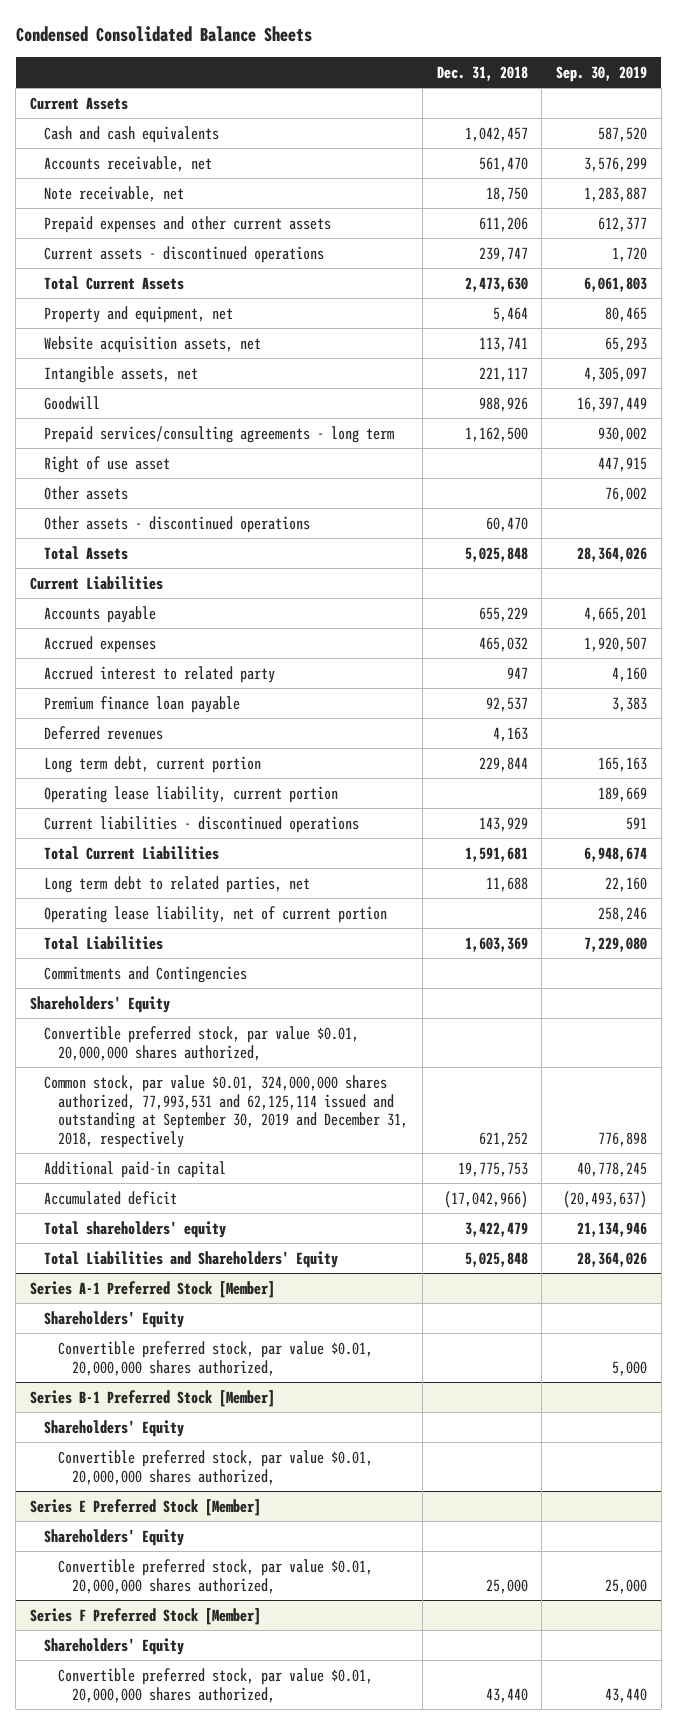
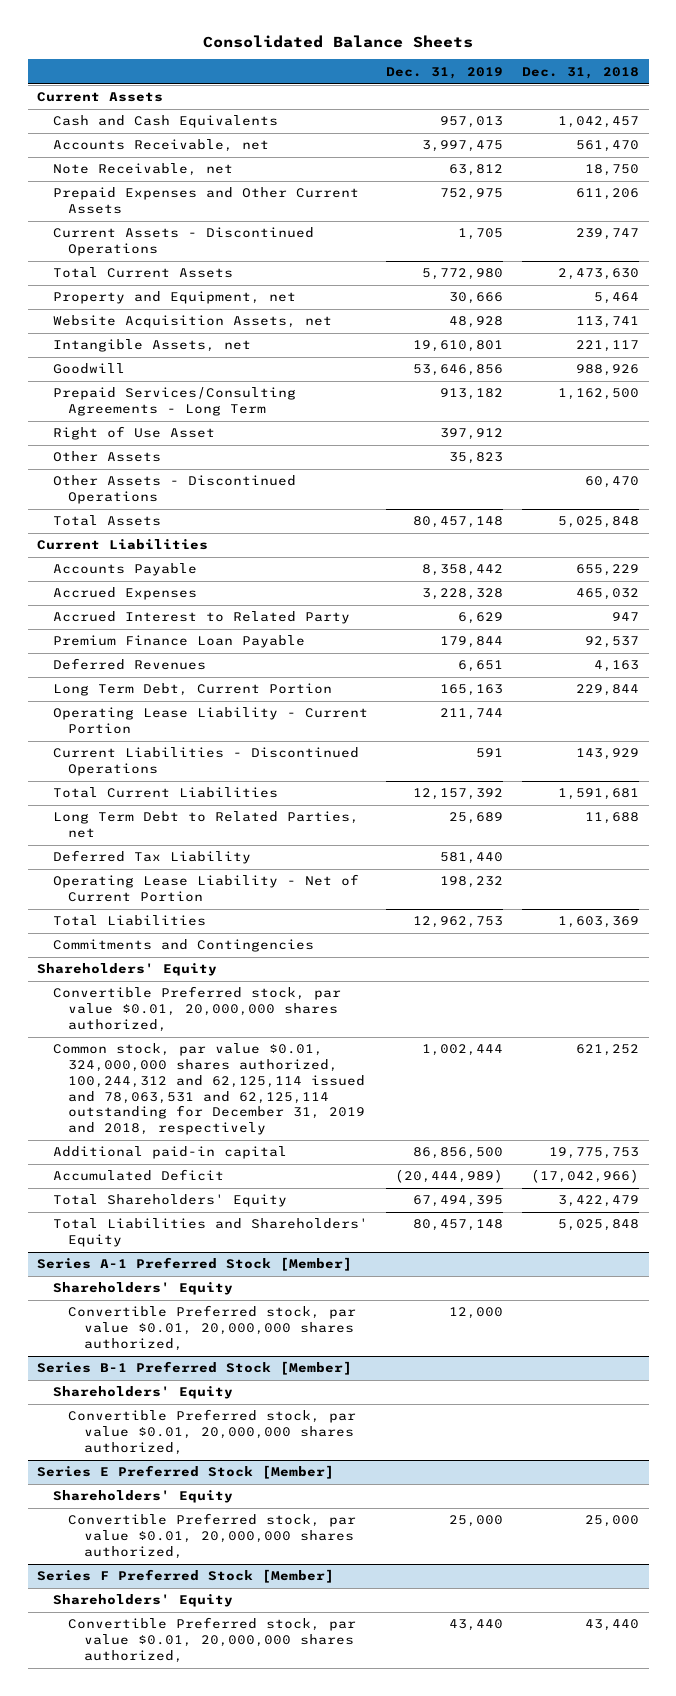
[15,25,312,42] Condensed Consolidated Balance Sheets -> [203,34,474,48] Consolidated Balance Sheets
[555,65,647,82] Sep. 30, 2019 -> none
none -> [386,66,504,79] Dec. 31, 2019
[44,125,220,143] Cash and cash equivalents -> [52,115,278,129] Cash and Cash Equivalents
[44,155,213,172] Accounts receivable, net -> [52,139,269,153] Accounts Receivable, net
[44,185,185,202] Note receivable, net -> [52,163,233,177] Note Receivable, net
[44,215,332,233] Prepaid expenses and other current assets -> [52,187,359,215] Prepaid Expenses and Other Current Assets
[44,245,325,263] Current assets - discontinued operations -> [52,227,314,257] Current Assets - Discontinued Operations
[44,305,234,323] Property and equipment, net -> [52,291,296,305] Property and Equipment, net
[44,335,262,353] Website acquisition assets, net -> [52,315,332,329] Website Acquisition Assets, net
[44,365,199,383] Intangible assets, net -> [52,339,251,353] Intangible Assets, net
[44,425,395,443] Prepaid services/consulting agreements - long term -> [52,387,296,417] Prepaid Services/Consulting Agreements - Long Term
[44,455,171,473] Right of use asset -> [52,426,215,441] Right of Use Asset
[44,485,129,500] Other assets -> [52,451,161,463] Other Assets
[44,515,311,533] Other assets - discontinued operations -> [52,475,296,505] Other Assets - Discontinued Operations
[44,605,157,623] Accounts payable -> [52,563,197,577] Accounts Payable
[44,635,157,653] Accrued expenses -> [52,587,197,601] Accrued Expenses
[44,665,276,683] Accrued interest to related party -> [52,611,350,625] Accrued Interest to Related Party
[44,695,241,713] Premium finance loan payable -> [52,635,305,649] Premium Finance Loan Payable
[44,725,164,740] Deferred revenues -> [52,658,206,671] Deferred Revenues
[44,755,262,773] Long term debt, current portion -> [52,683,332,697] Long Term Debt, Current Portion
[44,785,339,803] Operating lease liability, current portion -> [52,707,368,735] Operating Lease Liability - Current Portion
[44,815,360,833] Current liabilities - discontinued operations -> [52,747,359,777] Current Liabilities - Discontinued Operations
[44,875,311,893] Long term debt to related parties, net -> [52,811,359,839] Long Term Debt to Related Parties, net
none -> [52,850,251,865] Deferred Tax Liability
[44,905,388,923] Operating lease liability, net of current portion -> [52,874,359,903] Operating Lease Liability - Net of Current Portion
[44,1025,360,1061] Convertible preferred stock, par value $0.01, 20,000,000 shares authorized, -> [52,986,341,1032] Convertible Preferred stock, par value $0.01, 20,000,000 shares authorized,
[44,1074,409,1148] Common stock, par value $0.01, 324,000,000 shares authorized, 77,993,531 and 62,125,114 issued and outstanding at September 30, 2019 and December 31, 2018, respectively -> [52,1043,366,1135] Common stock, par value $0.01, 324,000,000 shares authorized, 100,244,312 and 62,125,114 issued and 78,063,531 and 62,125,114 outstanding for December 31, 2019 and 2018, respectively
[44,1190,178,1205] Accumulated deficit -> [52,1169,224,1182] Accumulated Deficit
[44,1220,227,1238] Total shareholders' equity -> [52,1194,287,1208] Total Shareholders' Equity
[58,1340,374,1376] Convertible preferred stock, par value $0.01, 20,000,000 shares authorized, -> [68,1305,357,1351] Convertible Preferred stock, par value $0.01, 20,000,000 shares authorized,
[58,1449,374,1485] Convertible preferred stock, par value $0.01, 20,000,000 shares authorized, -> [68,1409,357,1455] Convertible Preferred stock, par value $0.01, 20,000,000 shares authorized,
[58,1558,374,1594] Convertible preferred stock, par value $0.01, 20,000,000 shares authorized, -> [68,1513,357,1559] Convertible Preferred stock, par value $0.01, 20,000,000 shares authorized,
[58,1667,374,1703] Convertible preferred stock, par value $0.01, 20,000,000 shares authorized, -> [68,1617,357,1663] Convertible Preferred stock, par value $0.01, 20,000,000 shares authorized,

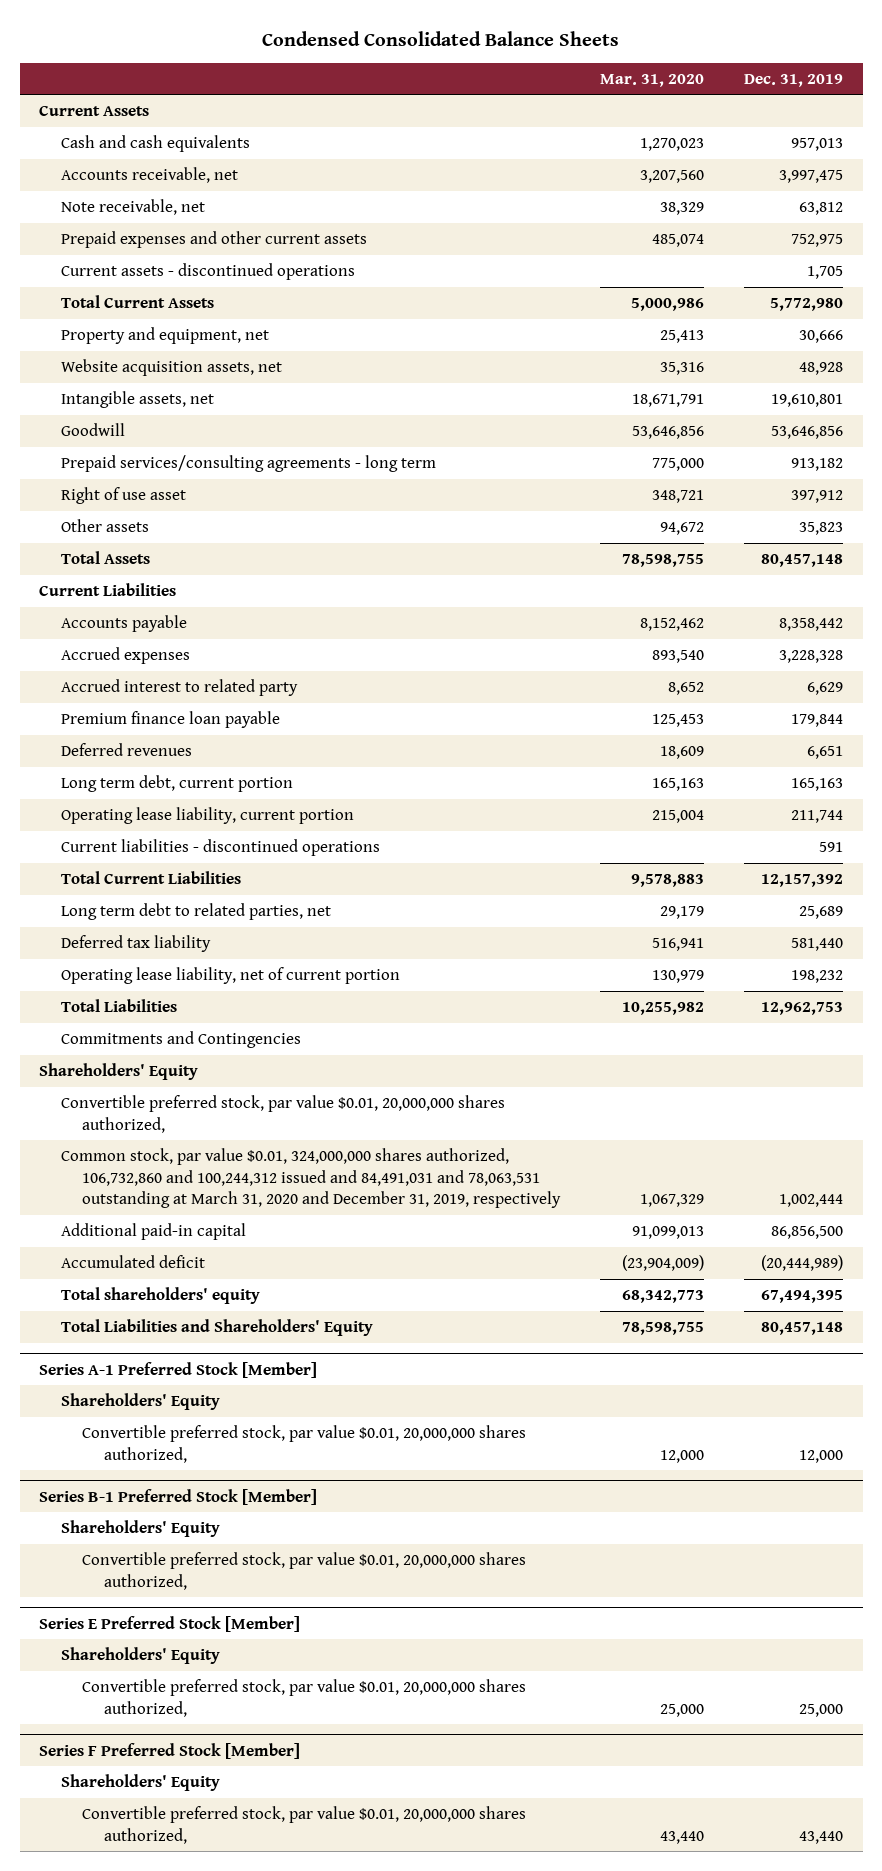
[203,34,474,48] Consolidated Balance Sheets -> [262,30,620,46] Condensed Consolidated Balance Sheets
[522,66,640,79] Dec. 31, 2018 -> none
none -> [600,73,705,87] Mar. 31, 2020
[52,115,278,129] Cash and Cash Equivalents -> [60,135,250,153] Cash and cash equivalents
[52,139,269,153] Accounts Receivable, net -> [60,167,238,184] Accounts receivable, net
[52,163,233,177] Note Receivable, net -> [60,199,205,216] Note receivable, net
[52,187,359,215] Prepaid Expenses and Other Current Assets -> [60,231,367,249] Prepaid expenses and other current assets
[52,227,314,257] Current Assets - Discontinued Operations -> [60,263,355,281] Current assets - discontinued operations
[52,291,296,305] Property and Equipment, net -> [60,327,269,345] Property and equipment, net
[52,315,332,329] Website Acquisition Assets, net -> [60,359,282,377] Website acquisition assets, net
[52,339,251,353] Intangible Assets, net -> [60,391,214,409] Intangible assets, net
[52,475,296,505] Other Assets - Discontinued Operations -> none
[52,387,296,417] Prepaid Services/Consulting Agreements - Long Term -> [60,455,436,473] Prepaid services/consulting agreements - long term
[52,426,215,441] Right of Use Asset -> [60,487,186,505] Right of use asset
[52,451,161,463] Other Assets -> [60,519,149,533] Other assets
[52,563,197,577] Accounts Payable -> [60,615,187,633] Accounts payable
[52,587,197,601] Accrued Expenses -> [60,647,190,665] Accrued expenses
[52,611,350,625] Accrued Interest to Related Party -> [60,679,298,697] Accrued interest to related party
[52,635,305,649] Premium Finance Loan Payable -> [60,711,280,729] Premium finance loan payable
[52,658,206,671] Deferred Revenues -> [60,743,192,757] Deferred revenues
[52,683,332,697] Long Term Debt, Current Portion -> [60,775,293,793] Long term debt, current portion
[52,707,368,735] Operating Lease Liability - Current Portion -> [60,807,354,825] Operating lease liability, current portion
[52,747,359,777] Current Liabilities - Discontinued Operations -> [60,839,380,857] Current liabilities - discontinued operations
[52,811,359,839] Long Term Debt to Related Parties, net -> [60,903,331,921] Long term debt to related parties, net
[52,850,251,865] Deferred Tax Liability -> [60,935,211,953] Deferred tax liability
[52,874,359,903] Operating Lease Liability - Net of Current Portion -> [60,967,400,985] Operating lease liability, net of current portion
[52,986,341,1032] Convertible Preferred stock, par value $0.01, 20,000,000 shares authorized, -> [60,1095,505,1133] Convertible preferred stock, par value $0.01, 20,000,000 shares authorized,
[52,1043,366,1135] Common stock, par value $0.01, 324,000,000 shares authorized, 100,244,312 and 62,125,114 issued and 78,063,531 and 62,125,114 outstanding for December 31, 2019 and 2018, respectively -> [60,1148,562,1208] Common stock, par value $0.01, 324,000,000 shares authorized, 106,732,860 and 100,244,312 issued and 84,491,031 and 78,063,531 outstanding at March 31, 2020 and December 31, 2019, respectively
[52,1169,224,1182] Accumulated Deficit -> [60,1255,205,1269] Accumulated deficit
[52,1194,287,1208] Total Shareholders' Equity -> [60,1287,260,1305] Total shareholders' equity
[68,1305,357,1351] Convertible Preferred stock, par value $0.01, 20,000,000 shares authorized, -> [82,1425,527,1463] Convertible preferred stock, par value $0.01, 20,000,000 shares authorized,
[68,1409,357,1455] Convertible Preferred stock, par value $0.01, 20,000,000 shares authorized, -> [82,1552,527,1590] Convertible preferred stock, par value $0.01, 20,000,000 shares authorized,
[68,1513,357,1559] Convertible Preferred stock, par value $0.01, 20,000,000 shares authorized, -> [82,1679,527,1717] Convertible preferred stock, par value $0.01, 20,000,000 shares authorized,
[68,1617,357,1663] Convertible Preferred stock, par value $0.01, 20,000,000 shares authorized, -> [82,1806,527,1844] Convertible preferred stock, par value $0.01, 20,000,000 shares authorized,

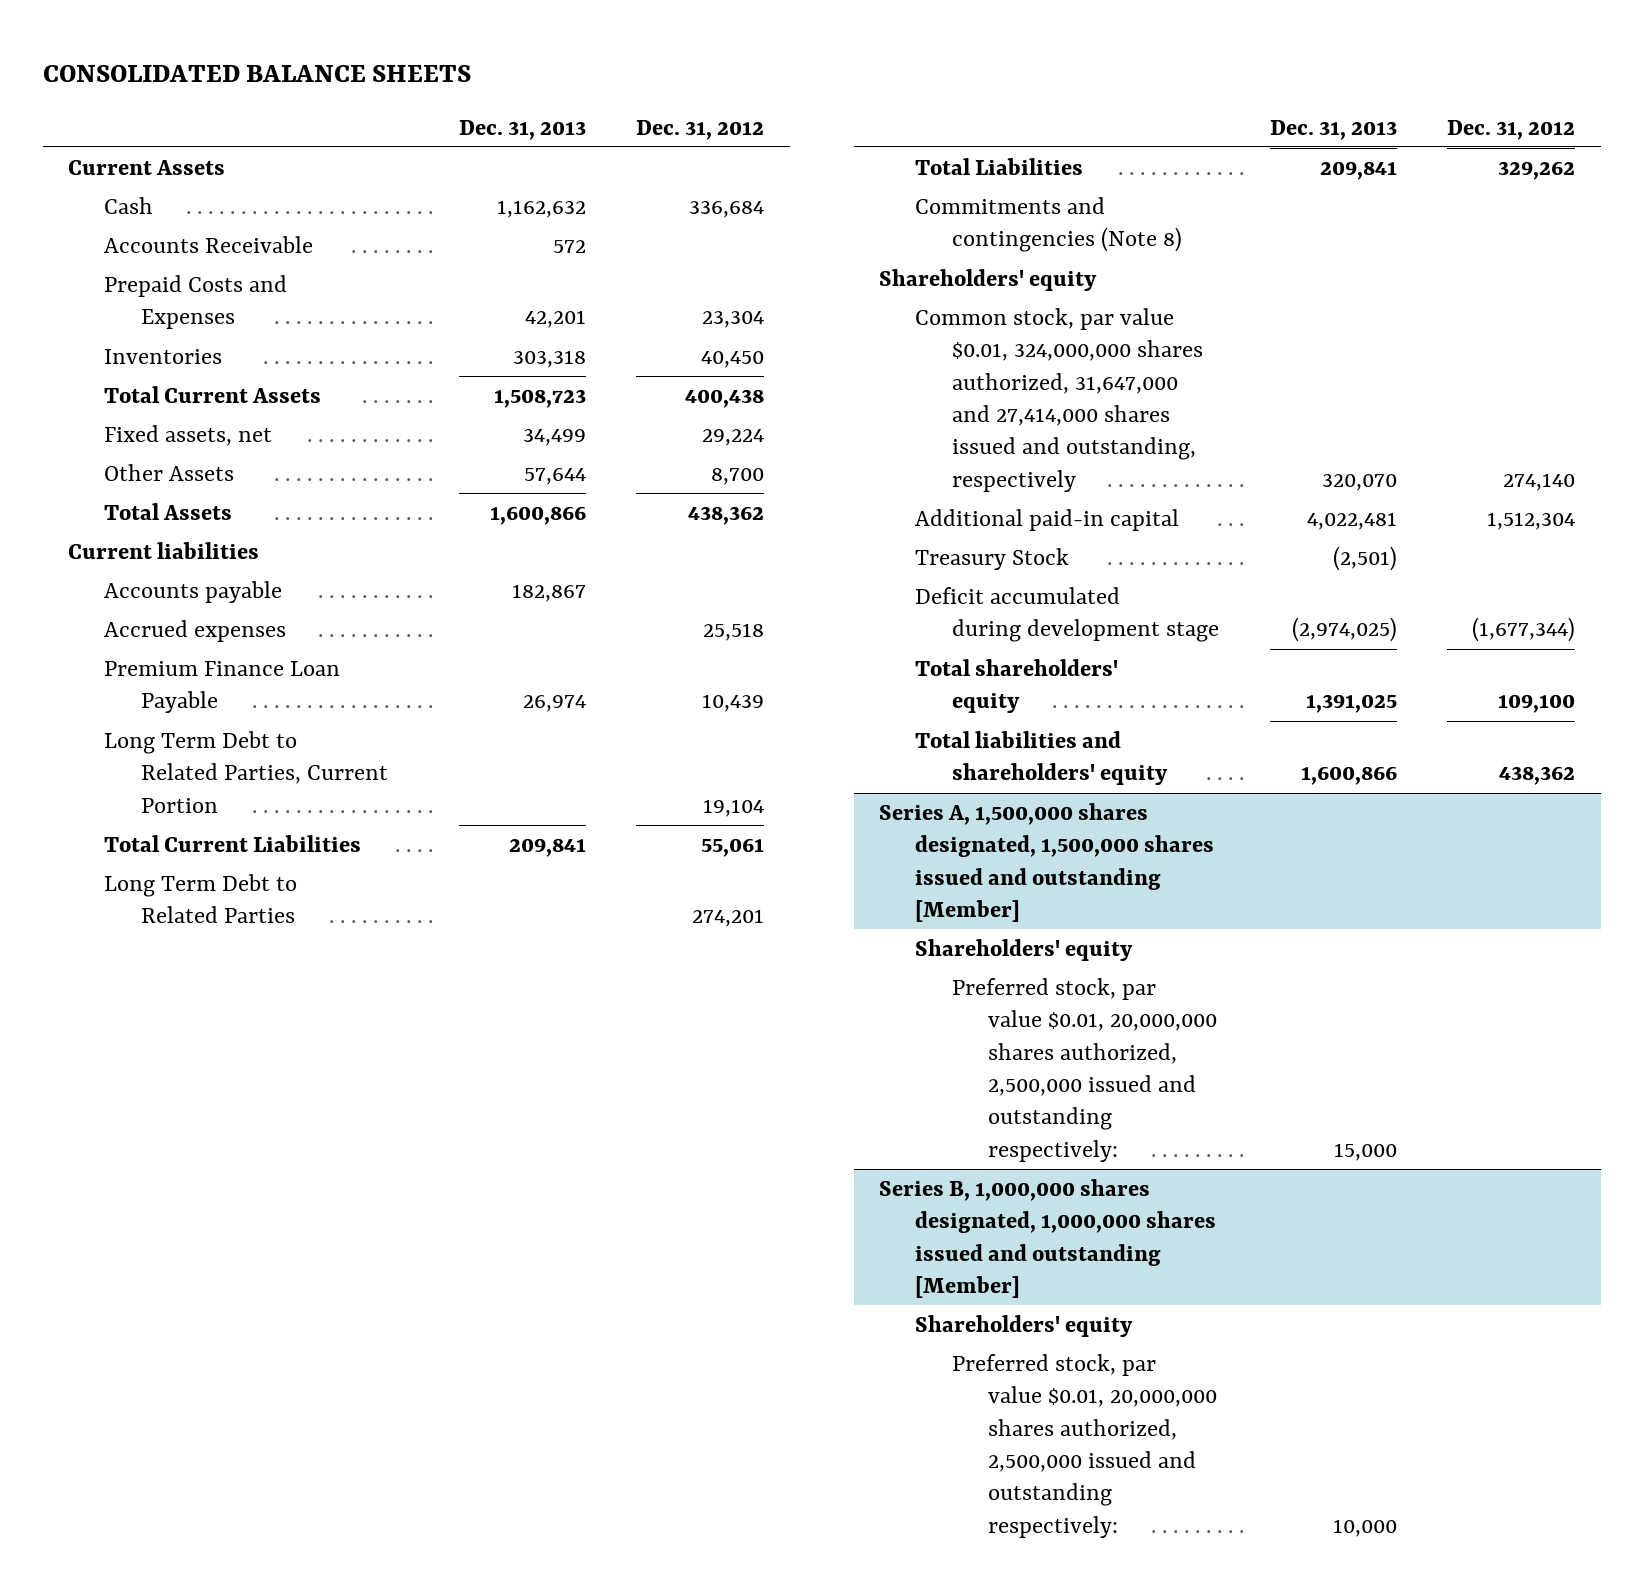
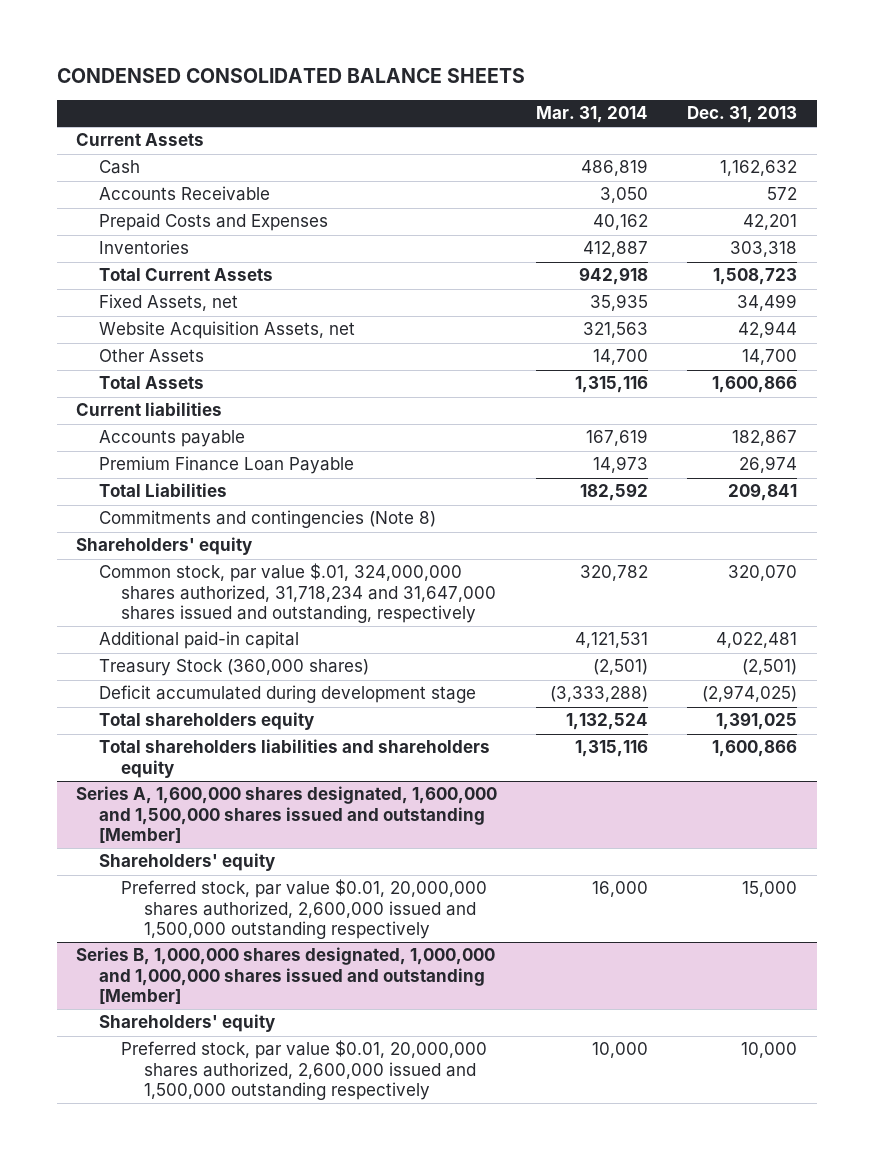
[42,65,471,83] CONSOLIDATED BALANCE SHEETS -> [56,67,525,83] CONDENSED CONSOLIDATED BALANCE SHEETS
[636,119,765,140] Dec. 31, 2012 -> none
none -> [536,106,649,124] Mar. 31, 2014
[104,424,273,446] Fixed assets, net -> [98,294,238,312] Fixed Assets, net
none -> [98,321,355,340] Website Acquisition Assets, net
[523,467,586,485] 57,644 -> [742,349,798,366] 14,700
[104,619,287,642] Accrued expenses -> none
[104,730,388,813] Long Term Debt to Related Parties, Current Portion -> none
[104,834,362,852] Total Current Liabilities -> none
[104,873,298,924] Long Term Debt to Related Parties -> none
[915,307,1203,492] Common stock, par value $0.01, 324,000,000 shares authorized, 31,647,000 and 27,414,000 shares issued and outstanding, respectively -> [98,563,497,623] Common stock, par value $.01, 324,000,000 shares authorized, 31,718,234 and 31,647,000 shares issued and outstanding, respectively
[915,547,1070,570] Treasury Stock -> [98,659,369,677] Treasury Stock (360,000 shares)
[915,658,1119,714] Total shareholders' equity -> [98,712,314,731] Total shareholders equity
[915,730,1168,786] Total liabilities and shareholders' equity -> [98,739,490,778] Total shareholders liabilities and shareholders equity
[878,802,1215,922] Series A, 1,500,000 shares designated, 1,500,000 shares issued and outstanding [Member] -> [76,786,498,843] Series A, 1,600,000 shares designated, 1,600,000 and 1,500,000 shares issued and outstanding [Member]
[951,977,1218,1162] Preferred stock, par value $0.01, 20,000,000 shares authorized, 2,500,000 issued and outstanding respectively: -> [121,879,488,939] Preferred stock, par value $0.01, 20,000,000 shares authorized, 2,600,000 issued and 1,500,000 outstanding respectively
[878,1178,1217,1298] Series B, 1,000,000 shares designated, 1,000,000 shares issued and outstanding [Member] -> [76,947,496,1004] Series B, 1,000,000 shares designated, 1,000,000 and 1,000,000 shares issued and outstanding [Member]
[951,1353,1218,1538] Preferred stock, par value $0.01, 20,000,000 shares authorized, 2,500,000 issued and outstanding respectively: -> [121,1040,488,1100] Preferred stock, par value $0.01, 20,000,000 shares authorized, 2,600,000 issued and 1,500,000 outstanding respectively

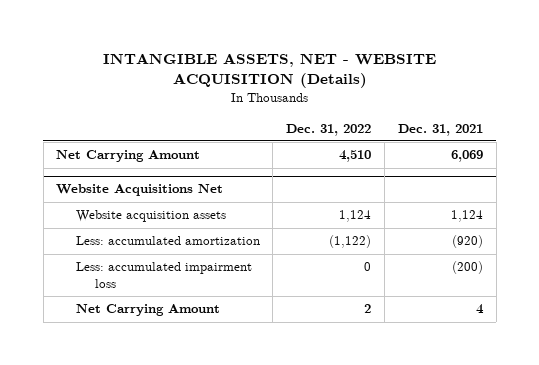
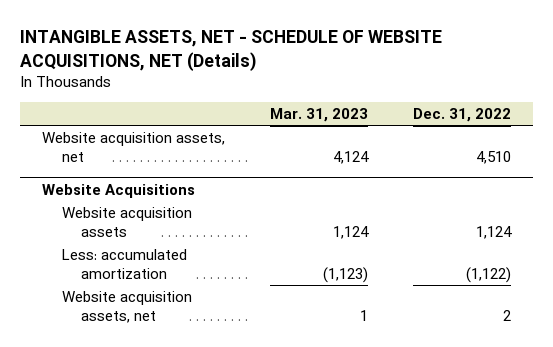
[102,52,436,89] INTANGIBLE ASSETS, NET - WEBSITE ACQUISITION (Details) -> [20,30,443,71] INTANGIBLE ASSETS, NET - SCHEDULE OF WEBSITE ACQUISITIONS, NET (Details)
[397,123,483,136] Dec. 31, 2021 -> none
none -> [270,108,369,123] Mar. 31, 2023
[56,150,201,163] Net Carrying Amount -> [42,131,226,163] Website acquisition assets, net
[56,184,224,197] Website Acquisitions Net -> [42,183,196,198] Website Acquisitions
[75,262,252,288] Less: accumulated impairment loss -> none
[75,304,220,317] Net Carrying Amount -> [61,290,192,324] Website acquisition assets, net

